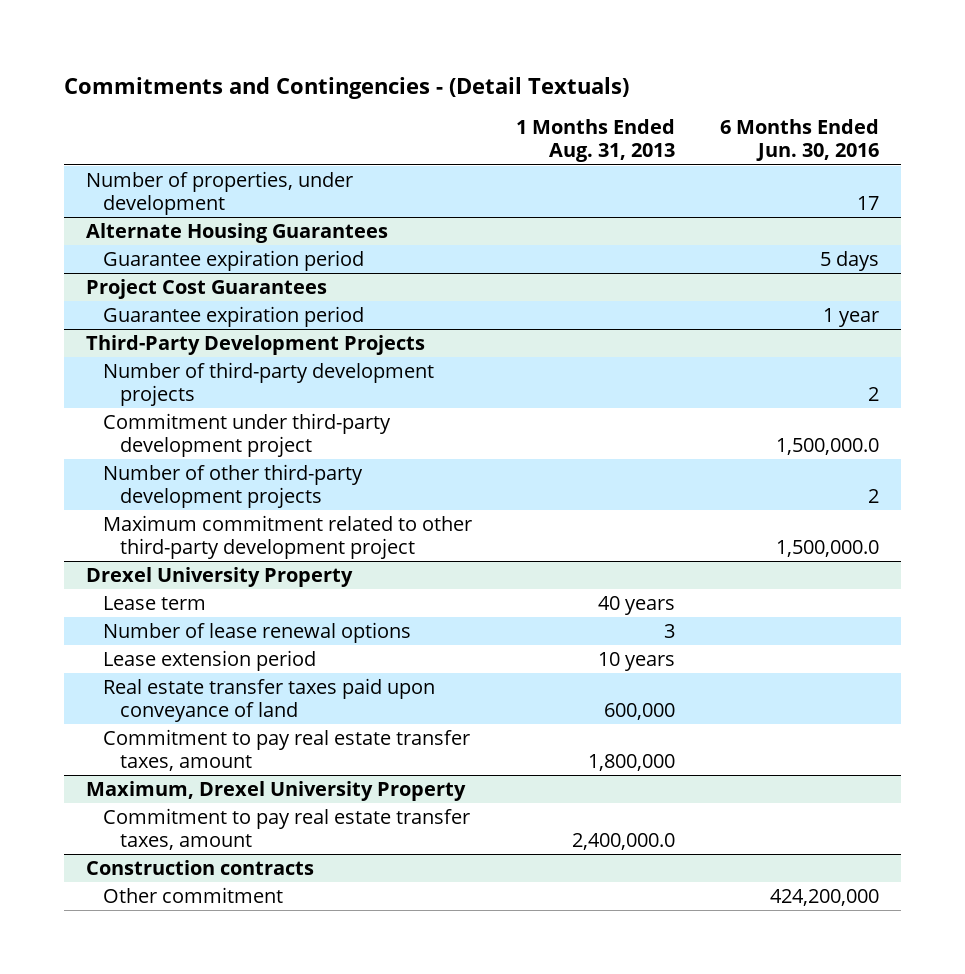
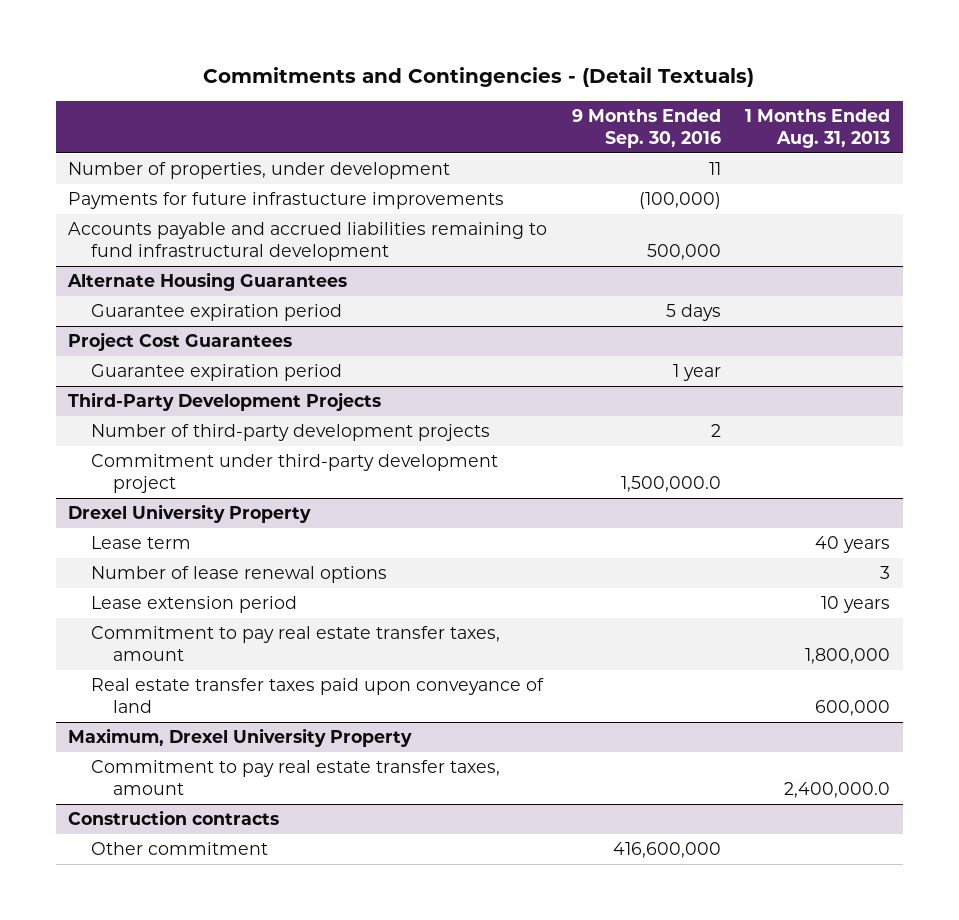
[719,119,879,162] 6 Months Ended Jun. 30, 2016 -> none
none -> [571,108,721,149] 9 Months Ended Sep. 30, 2016
none -> [68,191,505,209] Payments for future infrastucture improvements
none -> [68,221,548,262] Accounts payable and accrued liabilities remaining to fund infrastructural development
[103,463,364,509] Number of other third-party development projects -> none
[103,514,473,560] Maximum commitment related to other third-party development project -> none
[103,677,436,723] Real estate transfer taxes paid upon conveyance of land -> [90,677,544,714] Real estate transfer taxes paid upon conveyance of land

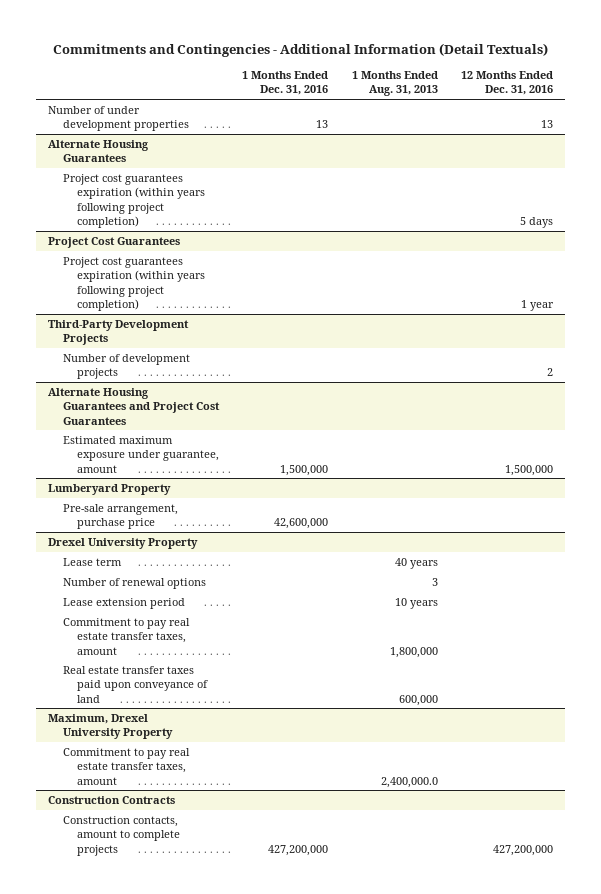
[203,67,755,88] Commitments and Contingencies - (Detail Textuals) -> [52,42,548,57] Commitments and Contingencies - Additional Information (Detail Textuals)
[571,108,721,149] 9 Months Ended Sep. 30, 2016 -> none
none -> [242,70,329,96] 1 Months Ended Dec. 31, 2016
none -> [461,70,554,96] 12 Months Ended Dec. 31, 2016
[68,191,505,209] Payments for future infrastucture improvements -> none
[68,221,548,262] Accounts payable and accrued liabilities remaining to fund infrastructural development -> none
[68,161,451,179] Number of properties, under development -> [48,105,189,132] Number of under development properties
[90,303,342,321] Guarantee expiration period -> [62,173,205,228] Project cost guarantees expiration (within years following project completion)
[90,363,342,381] Guarantee expiration period -> [62,256,205,311] Project cost guarantees expiration (within years following project completion)
[90,453,498,494] Commitment under third-party development project -> none
[90,423,490,441] Number of third-party development projects -> [62,353,190,380] Number of development projects
none -> [48,387,220,425] Alternate Housing Guarantees and Project Cost Guarantees
none -> [62,435,219,473] Estimated maximum exposure under guarantee, amount
none -> [48,483,172,495] Lumberyard Property
none -> [62,503,178,530] Pre-sale arrangement, purchase price
[90,565,387,583] Number of lease renewal options -> [62,577,206,589] Number of renewal options
[68,809,280,825] Construction contracts -> [48,795,176,804] Construction Contracts
[90,841,268,855] Other commitment -> [62,815,180,856] Construction contacts, amount to complete projects

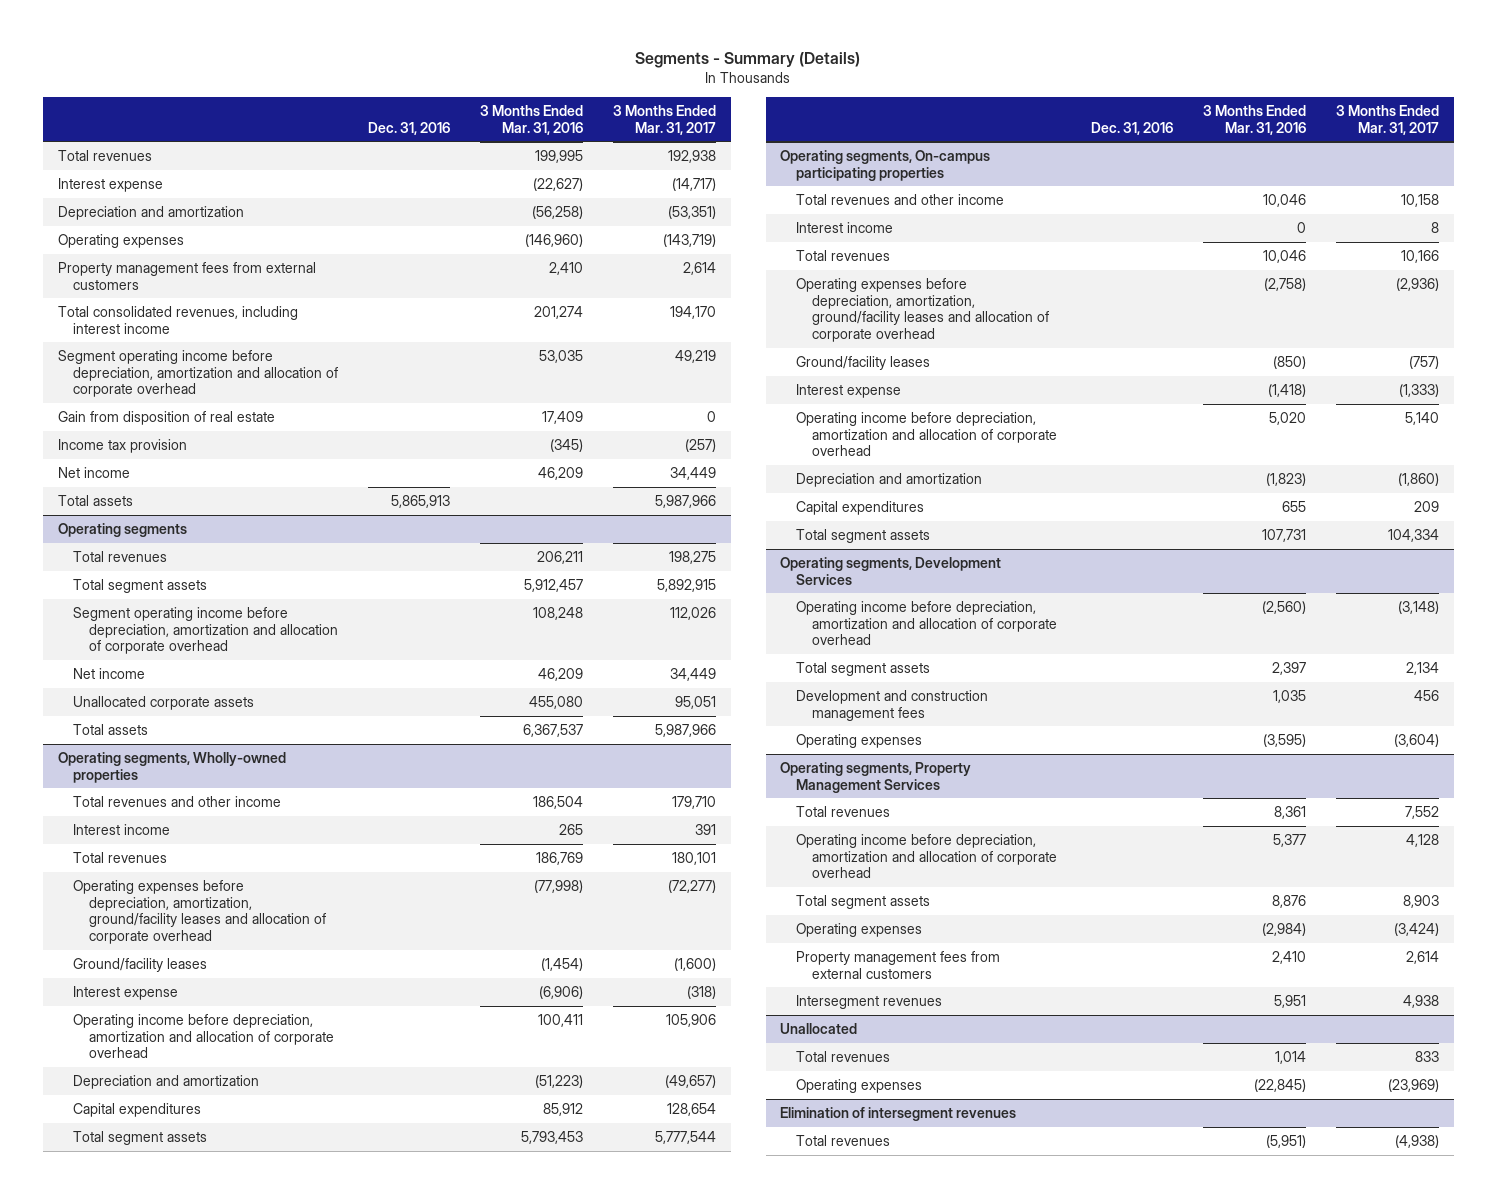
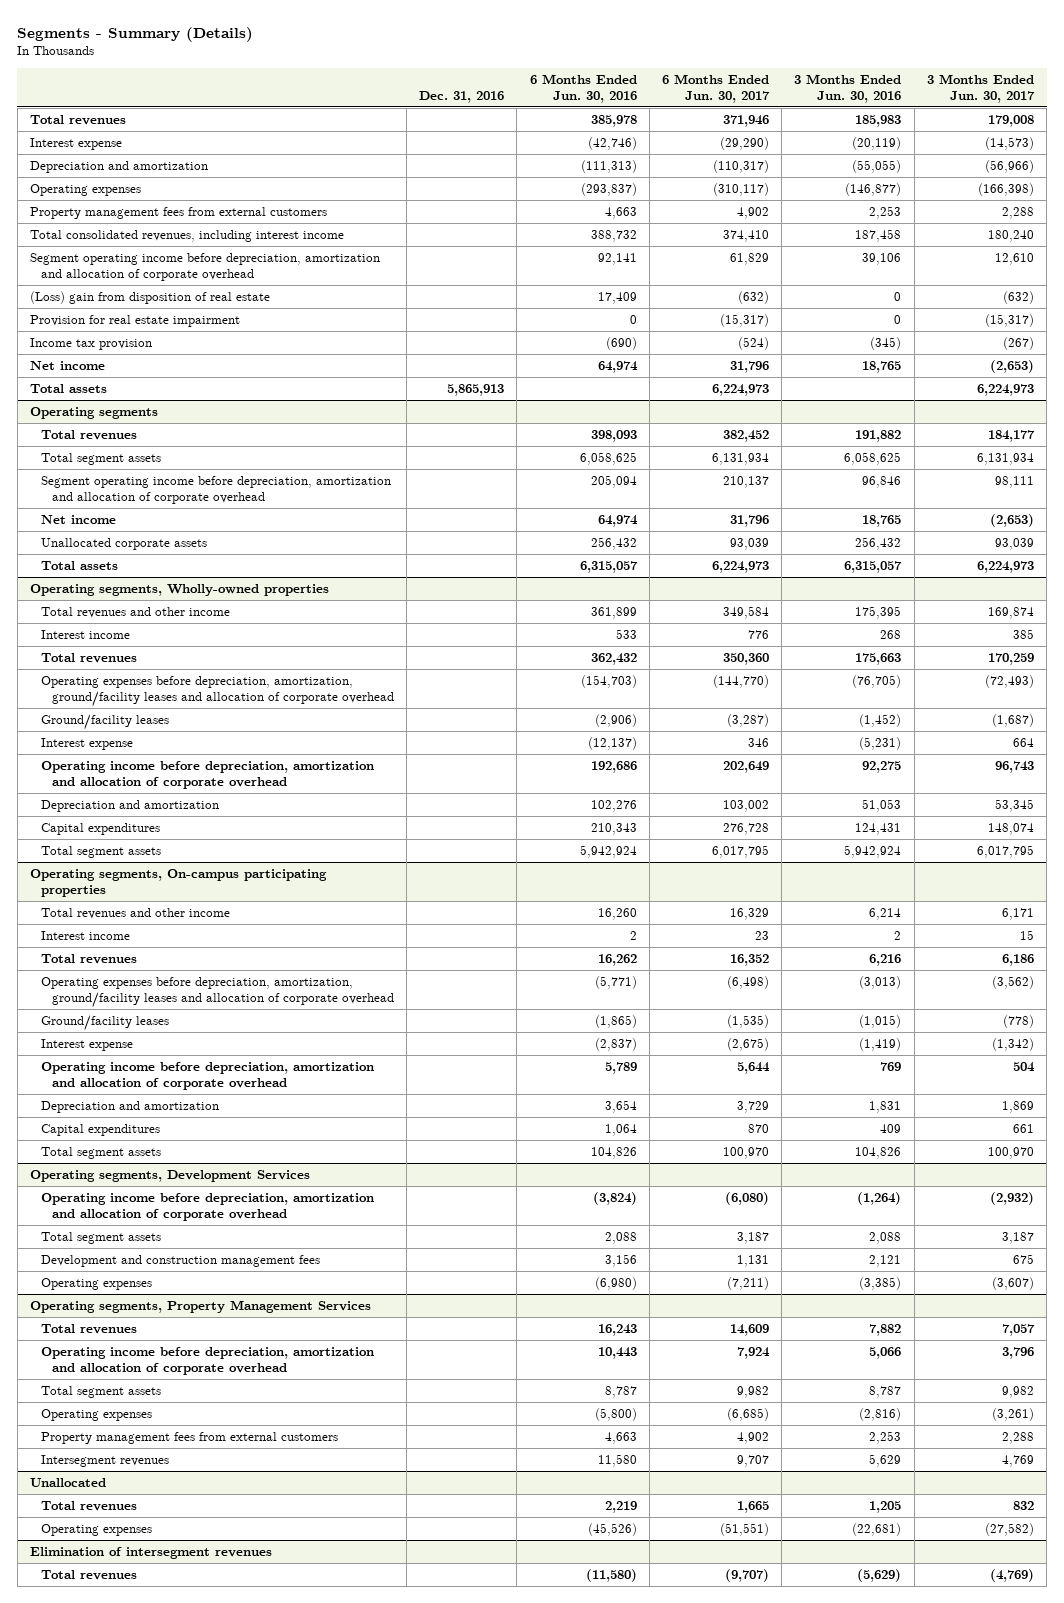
[479,104,583,135] 3 Months Ended Mar. 31, 2016 -> none
[612,104,716,135] 3 Months Ended Mar. 31, 2017 -> none
none -> [529,74,637,103] 6 Months Ended Jun. 30, 2016
none -> [662,74,771,103] 6 Months Ended Jun. 30, 2017
none -> [794,74,902,103] 3 Months Ended Jun. 30, 2016
none -> [926,74,1035,103] 3 Months Ended Jun. 30, 2017
[57,410,275,425] Gain from disposition of real estate -> [30,291,271,305] (Loss) gain from disposition of real estate
none -> [30,315,241,328] Provision for real estate impairment

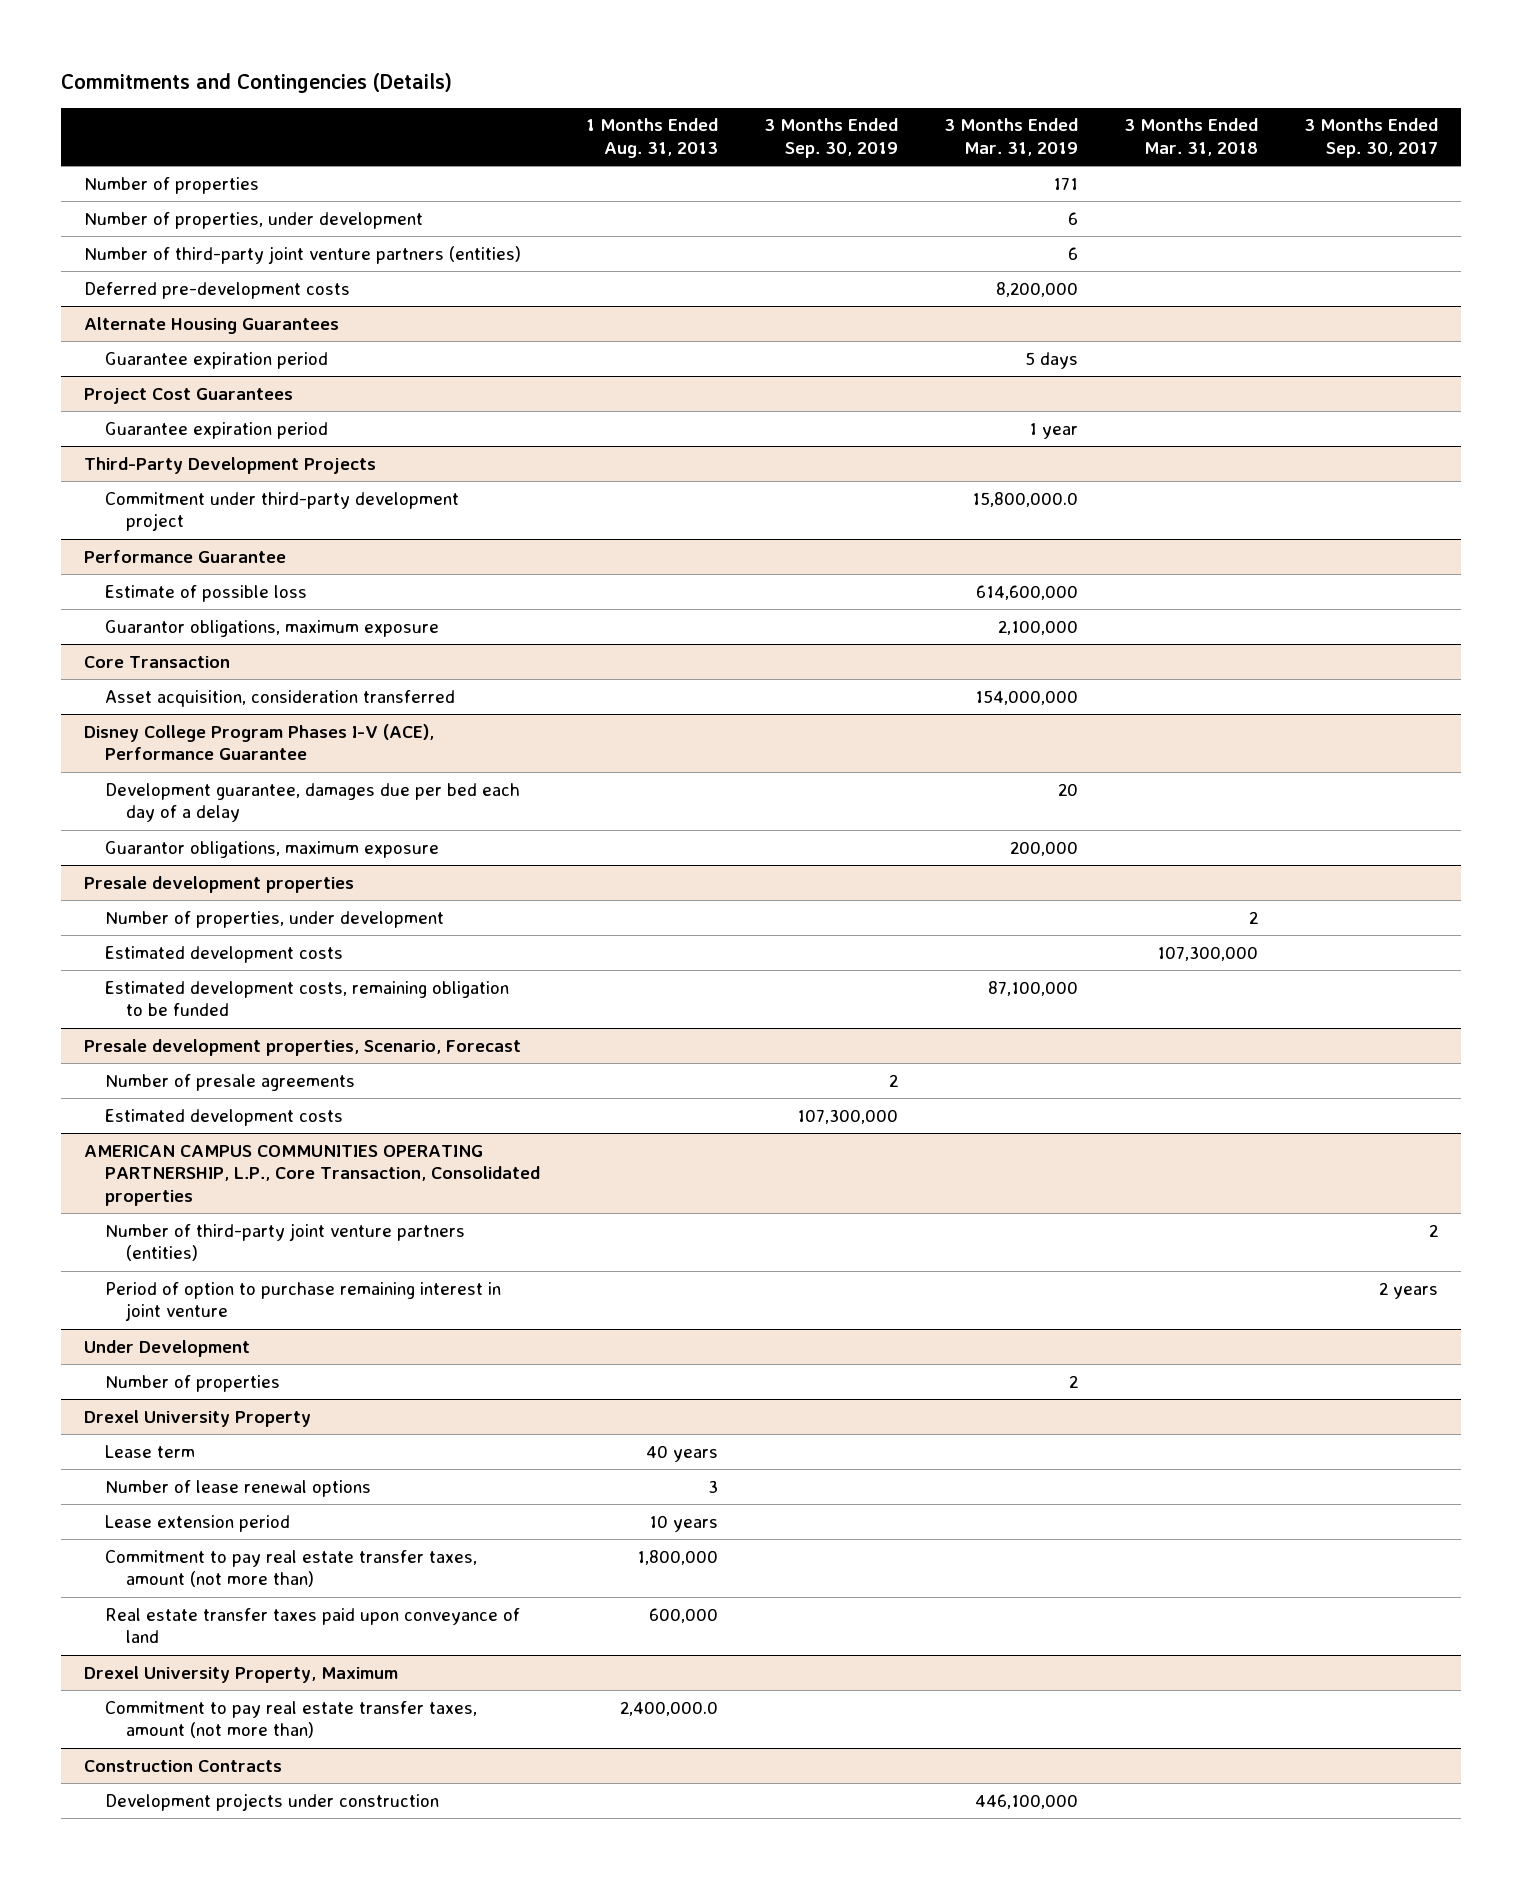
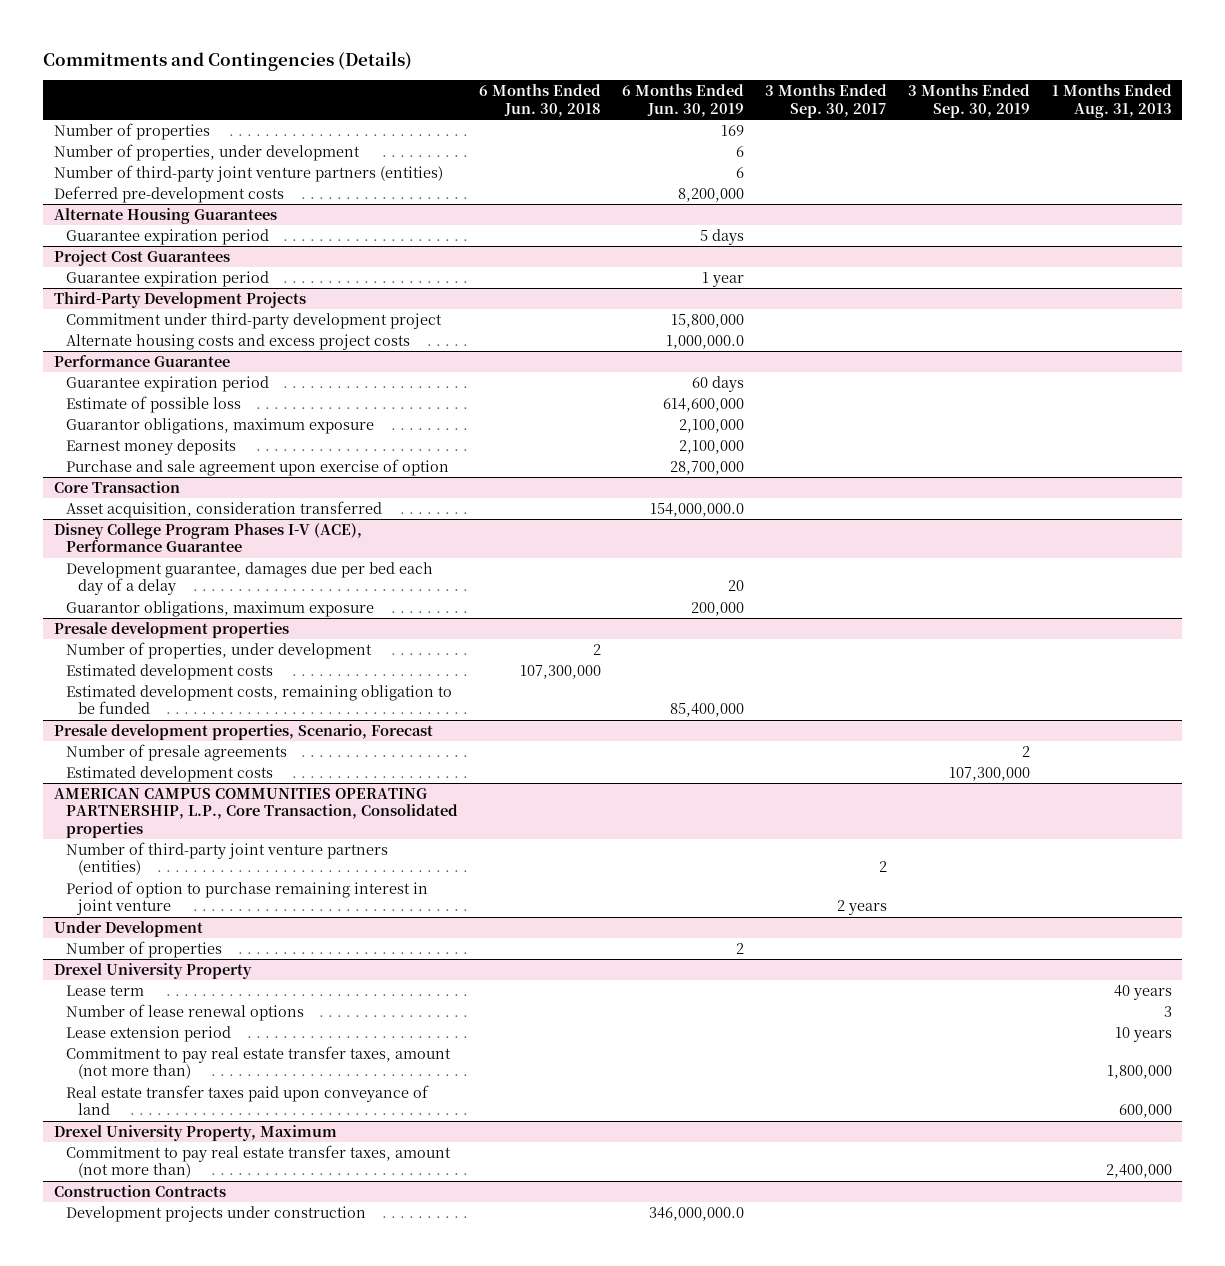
[944,118,1079,157] 3 Months Ended Mar. 31, 2019 -> none
[1124,118,1259,157] 3 Months Ended Mar. 31, 2018 -> none
none -> [478,84,601,117] 6 Months Ended Jun. 30, 2018
none -> [622,84,745,117] 6 Months Ended Jun. 30, 2019
none -> [65,333,410,350] Alternate housing costs and excess project costs
none -> [65,375,269,392] Guarantee expiration period
none -> [65,438,236,455] Earnest money deposits
none -> [65,458,449,476] Purchase and sale agreement upon exercise of option
[620,1700,719,1716] 2,400,000.0 -> [1105,1164,1172,1179] 2,400,000

